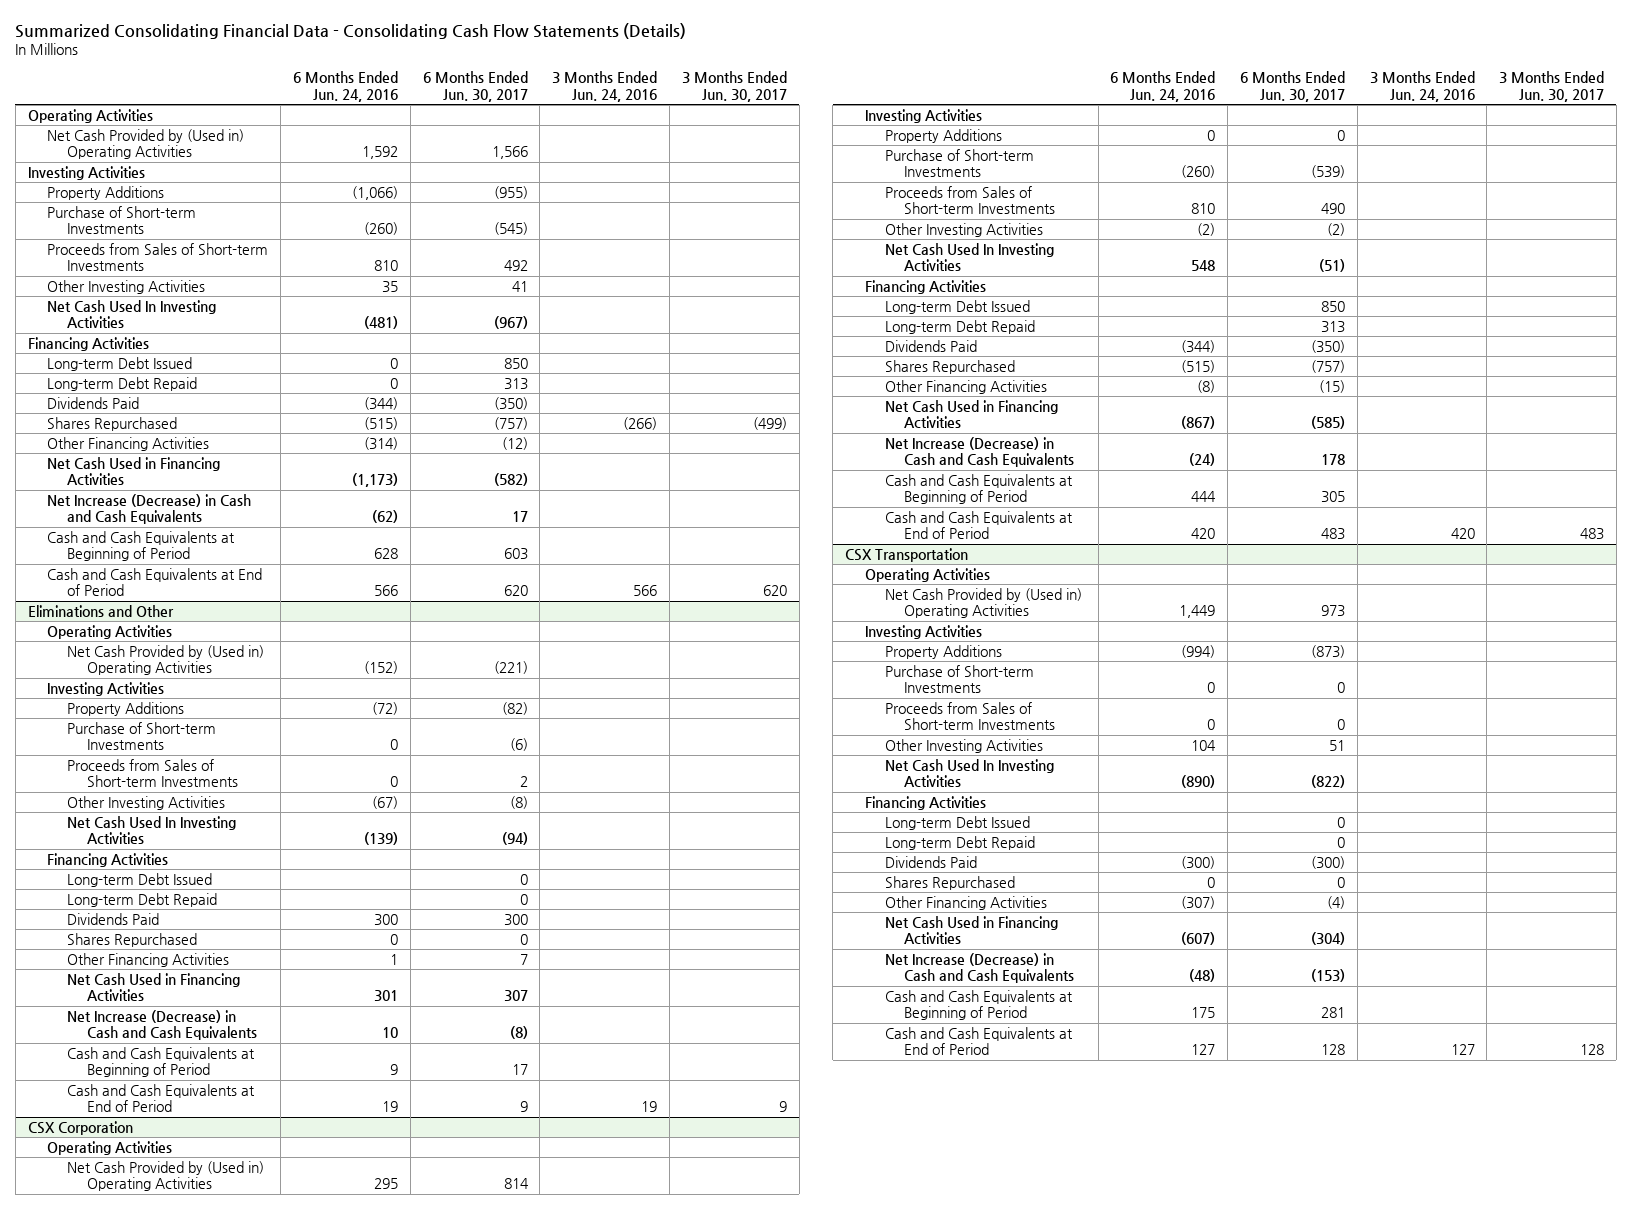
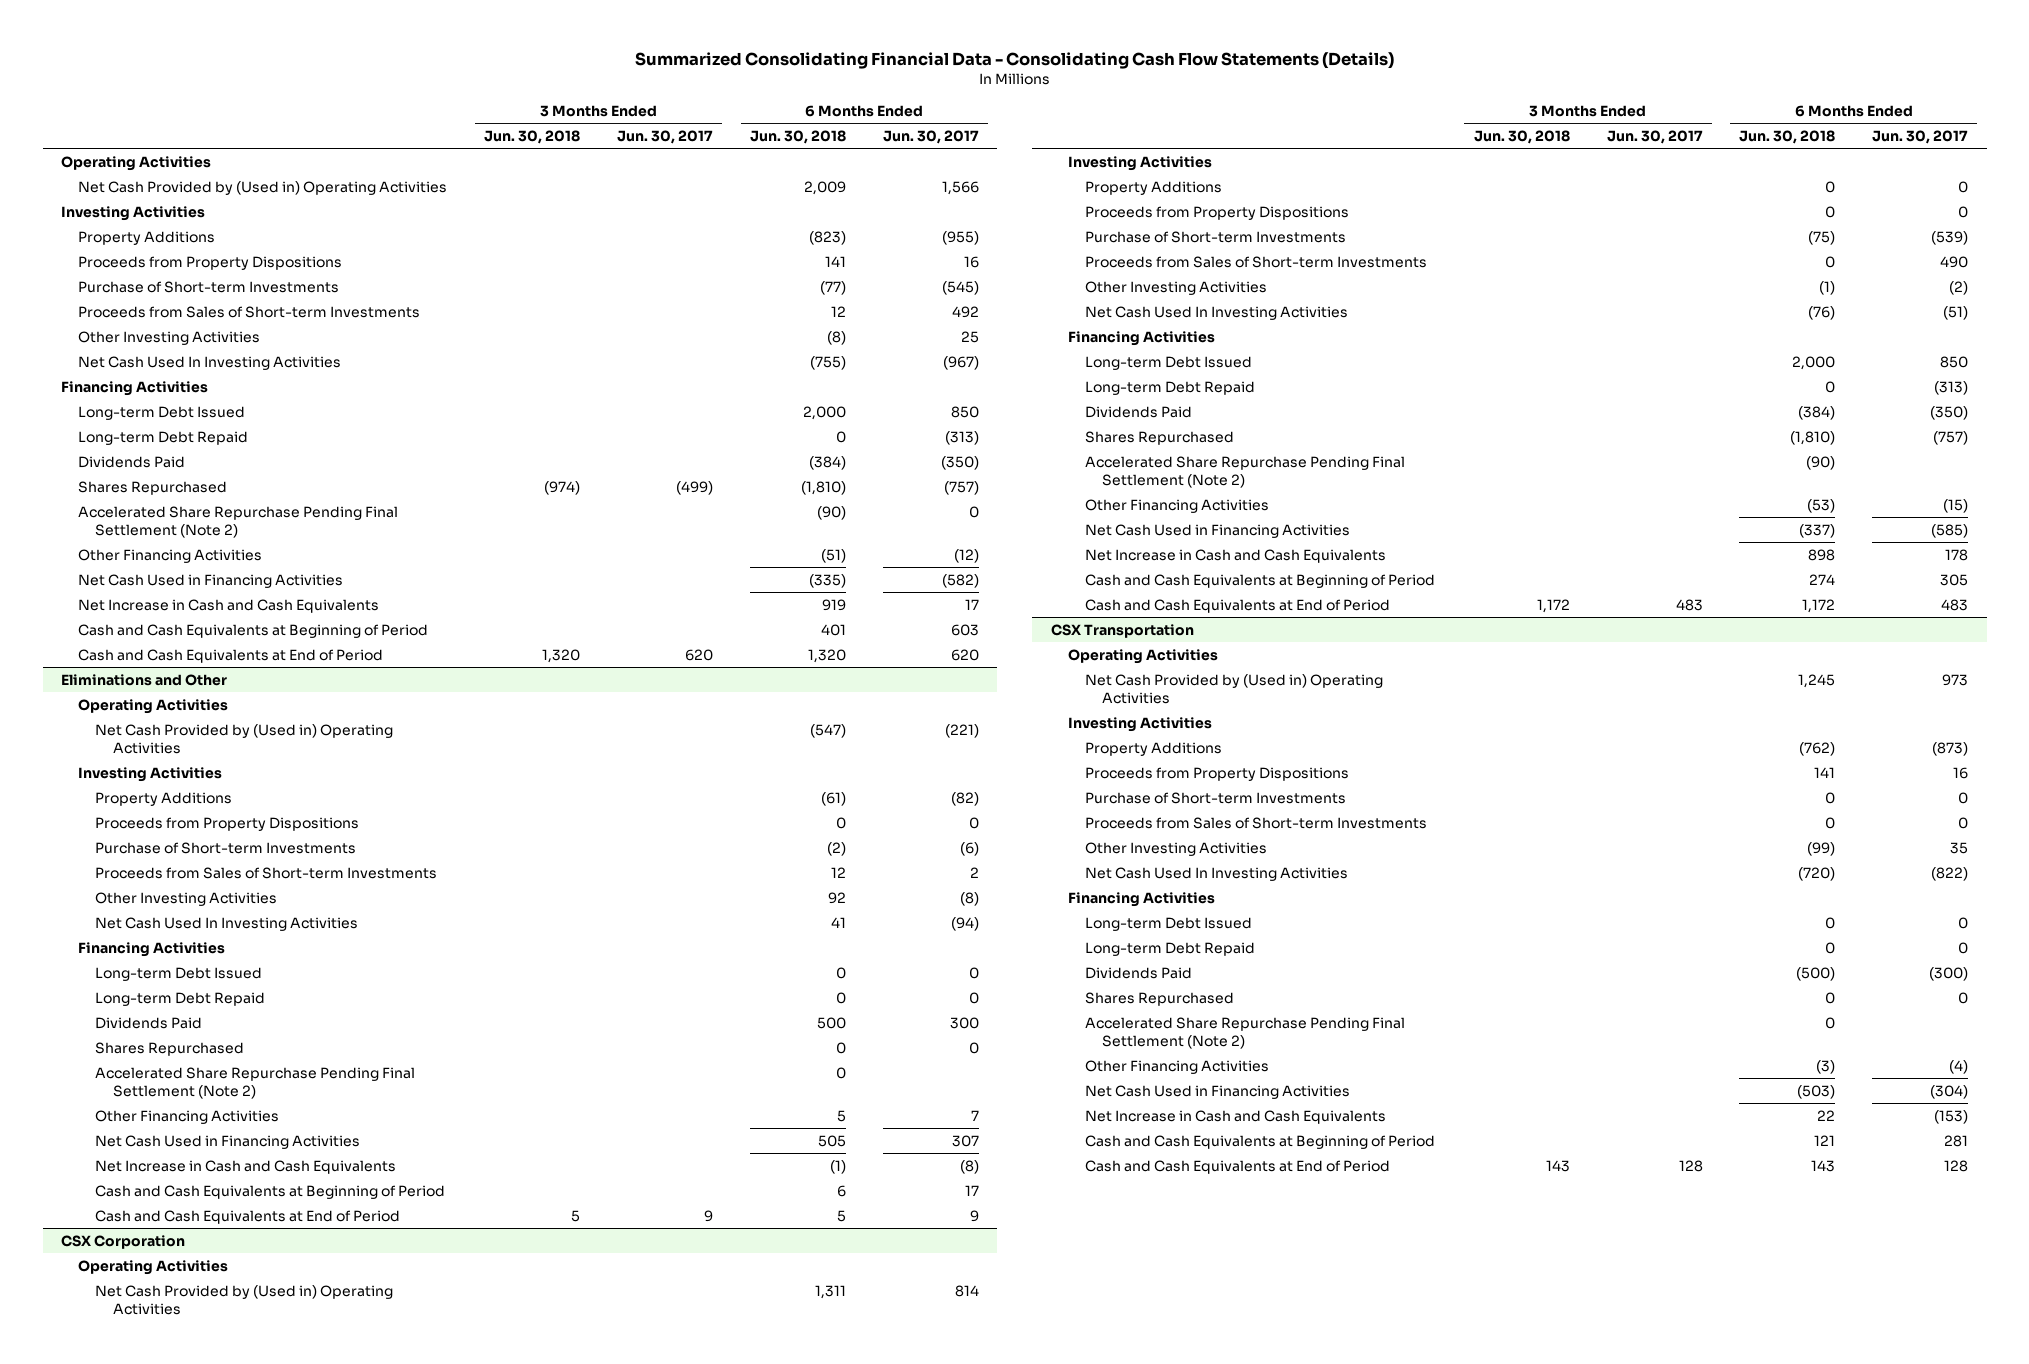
[292,71,398,102] 6 Months Ended Jun. 24, 2016 -> none
[552,71,658,102] 3 Months Ended Jun. 24, 2016 -> none
none -> [484,129,581,144] Jun. 30, 2018
none -> [749,129,846,144] Jun. 30, 2018
none -> [78,255,343,270] Proceeds from Property Dispositions
[511,280,528,292] 41 -> [960,330,979,343] 25
[503,377,528,390] 313 -> [944,430,979,445] (313)
none -> [78,505,399,538] Accelerated Share Repurchase Pending Final Settlement (Note 2)
[47,493,252,525] Net Increase (Decrease) in Cash and Cash Equivalents -> [78,598,380,613] Net Increase in Cash and Cash Equivalents
none -> [95,816,360,831] Proceeds from Property Dispositions
none -> [95,1066,416,1099] Accelerated Share Repurchase Pending Final Settlement (Note 2)
[67,1009,257,1041] Net Increase (Decrease) in Cash and Cash Equivalents -> [95,1159,397,1174] Net Increase in Cash and Cash Equivalents
none -> [1085,205,1350,220] Proceeds from Property Dispositions
[1320,320,1345,333] 313 -> [1934,380,1969,395] (313)
none -> [1085,455,1406,488] Accelerated Share Repurchase Pending Final Settlement (Note 2)
[884,436,1075,468] Net Increase (Decrease) in Cash and Cash Equivalents -> [1085,548,1387,563] Net Increase in Cash and Cash Equivalents
none -> [1085,766,1350,781] Proceeds from Property Dispositions
[1328,739,1345,751] 51 -> [1950,841,1969,854] 35
none -> [1085,1016,1406,1049] Accelerated Share Repurchase Pending Final Settlement (Note 2)
[884,952,1075,984] Net Increase (Decrease) in Cash and Cash Equivalents -> [1085,1109,1387,1124] Net Increase in Cash and Cash Equivalents

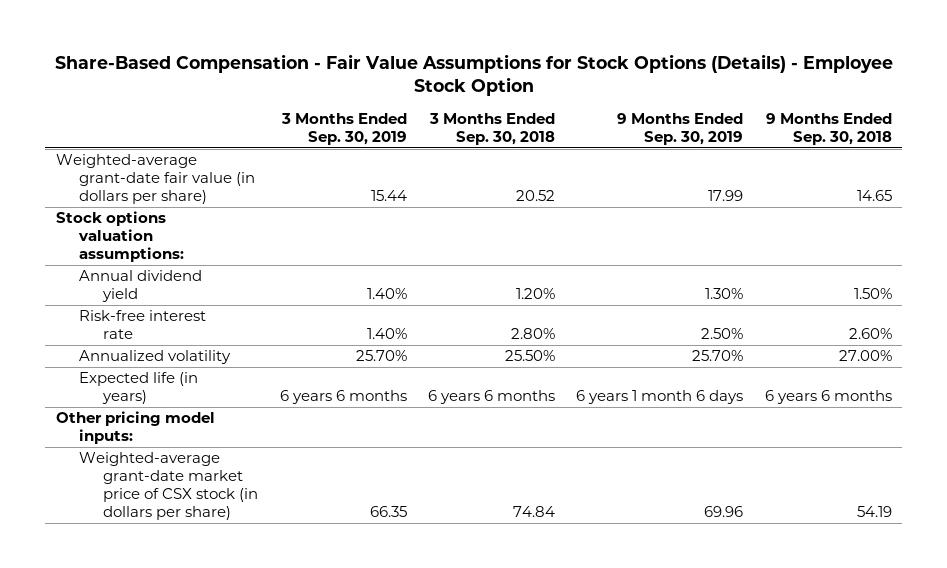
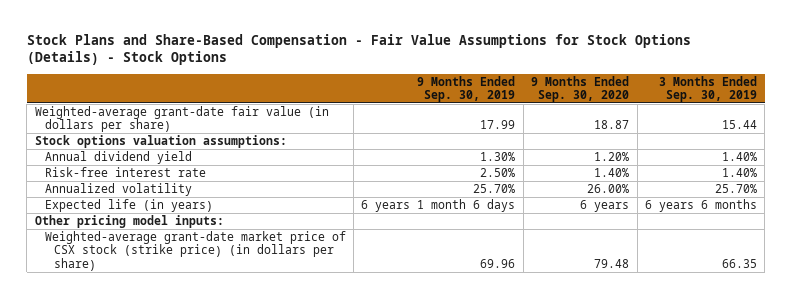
[54,53,893,97] Share-Based Compensation - Fair Value Assumptions for Stock Options (Details) - Employee Stock Option -> [26,33,691,66] Stock Plans and Share-Based Compensation - Fair Value Assumptions for Stock Options (Details) - Stock Options
[429,112,556,145] 3 Months Ended Sep. 30, 2018 -> none
[765,112,892,145] 9 Months Ended Sep. 30, 2018 -> none
none -> [531,75,630,102] 9 Months Ended Sep. 30, 2020
[79,452,259,521] Weighted-average grant-date market price of CSX stock (in dollars per share) -> [44,231,346,271] Weighted-average grant-date market price of CSX stock (strike price) (in dollars per share)

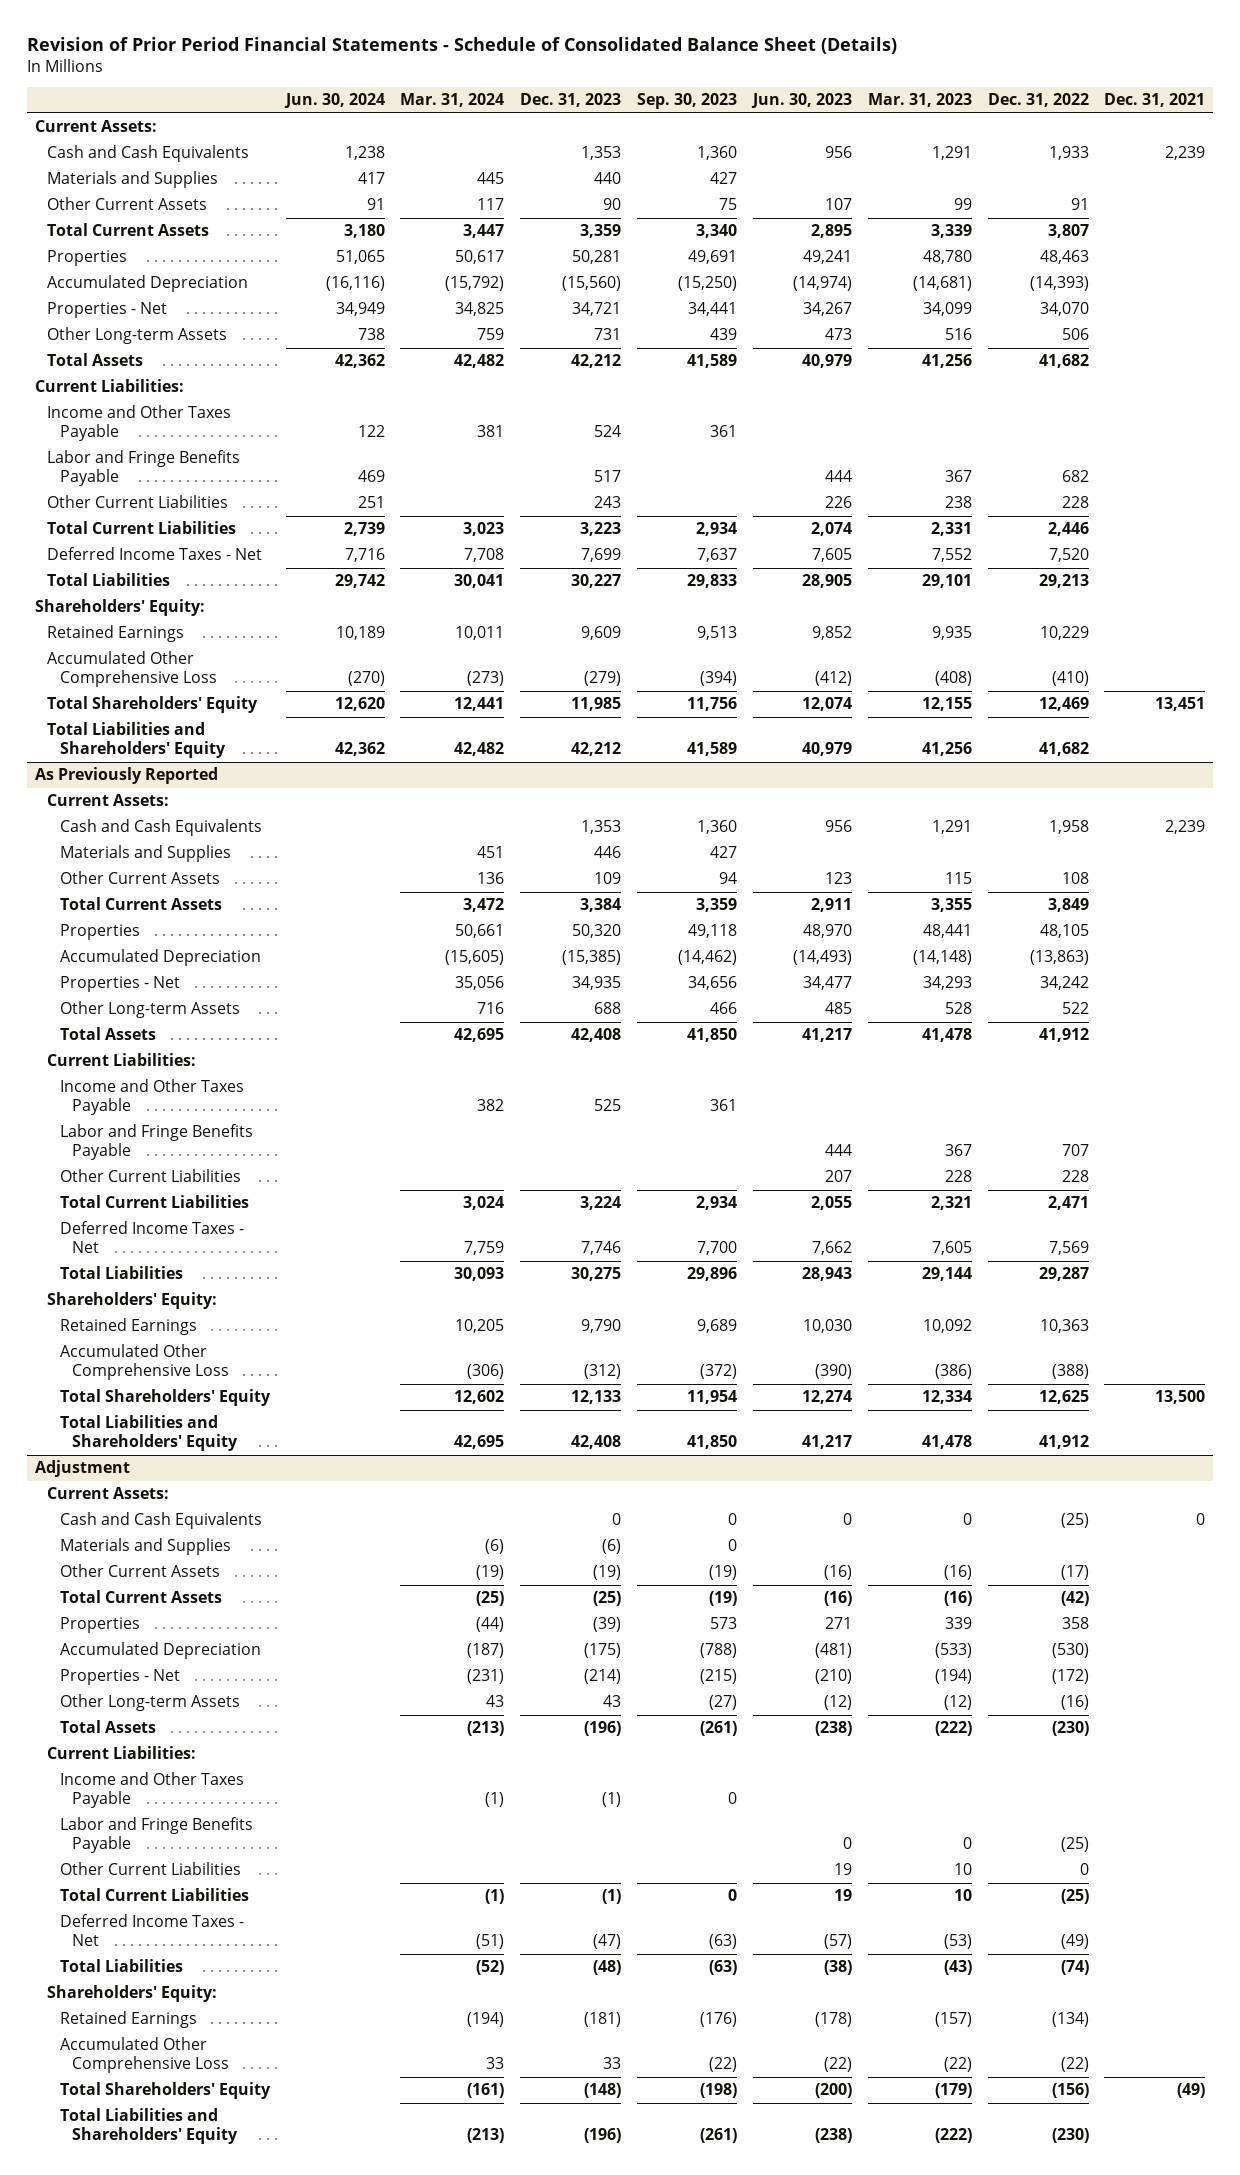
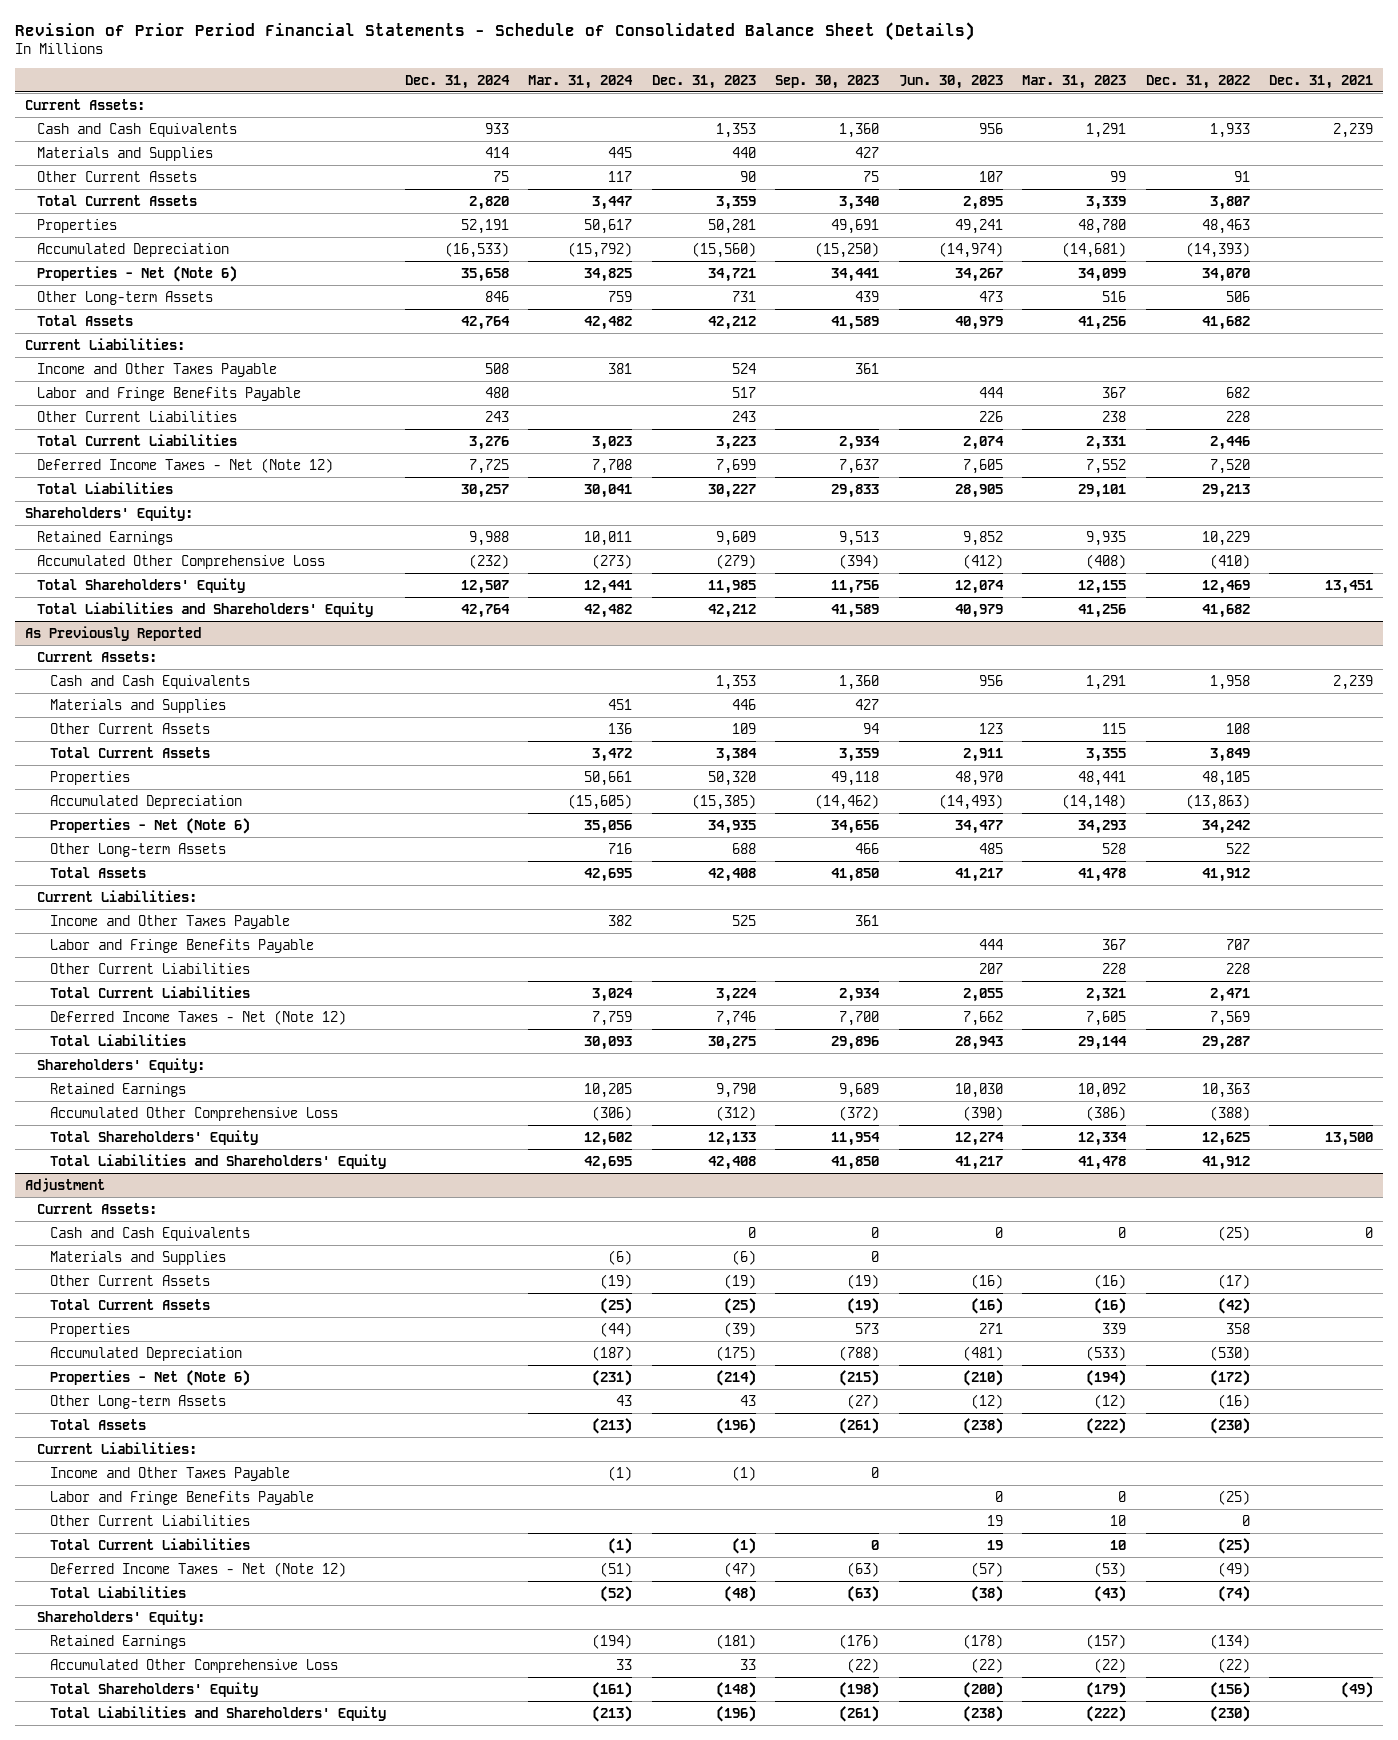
[283,93,385,109] Jun. 30, 2024 -> none
none -> [405,74,511,89] Dec. 31, 2024
[47,302,168,319] Properties - Net -> [37,265,238,282] Properties - Net (Note 6)
[47,547,263,561] Deferred Income Taxes - Net -> [37,457,334,473] Deferred Income Taxes - Net (Note 12)
[59,976,180,993] Properties - Net -> [49,817,250,834] Properties - Net (Note 6)
[59,1221,244,1254] Deferred Income Taxes - Net -> [49,1009,346,1025] Deferred Income Taxes - Net (Note 12)
[59,1669,180,1686] Properties - Net -> [49,1369,250,1386] Properties - Net (Note 6)
[59,1914,244,1947] Deferred Income Taxes - Net -> [49,1561,346,1577] Deferred Income Taxes - Net (Note 12)

